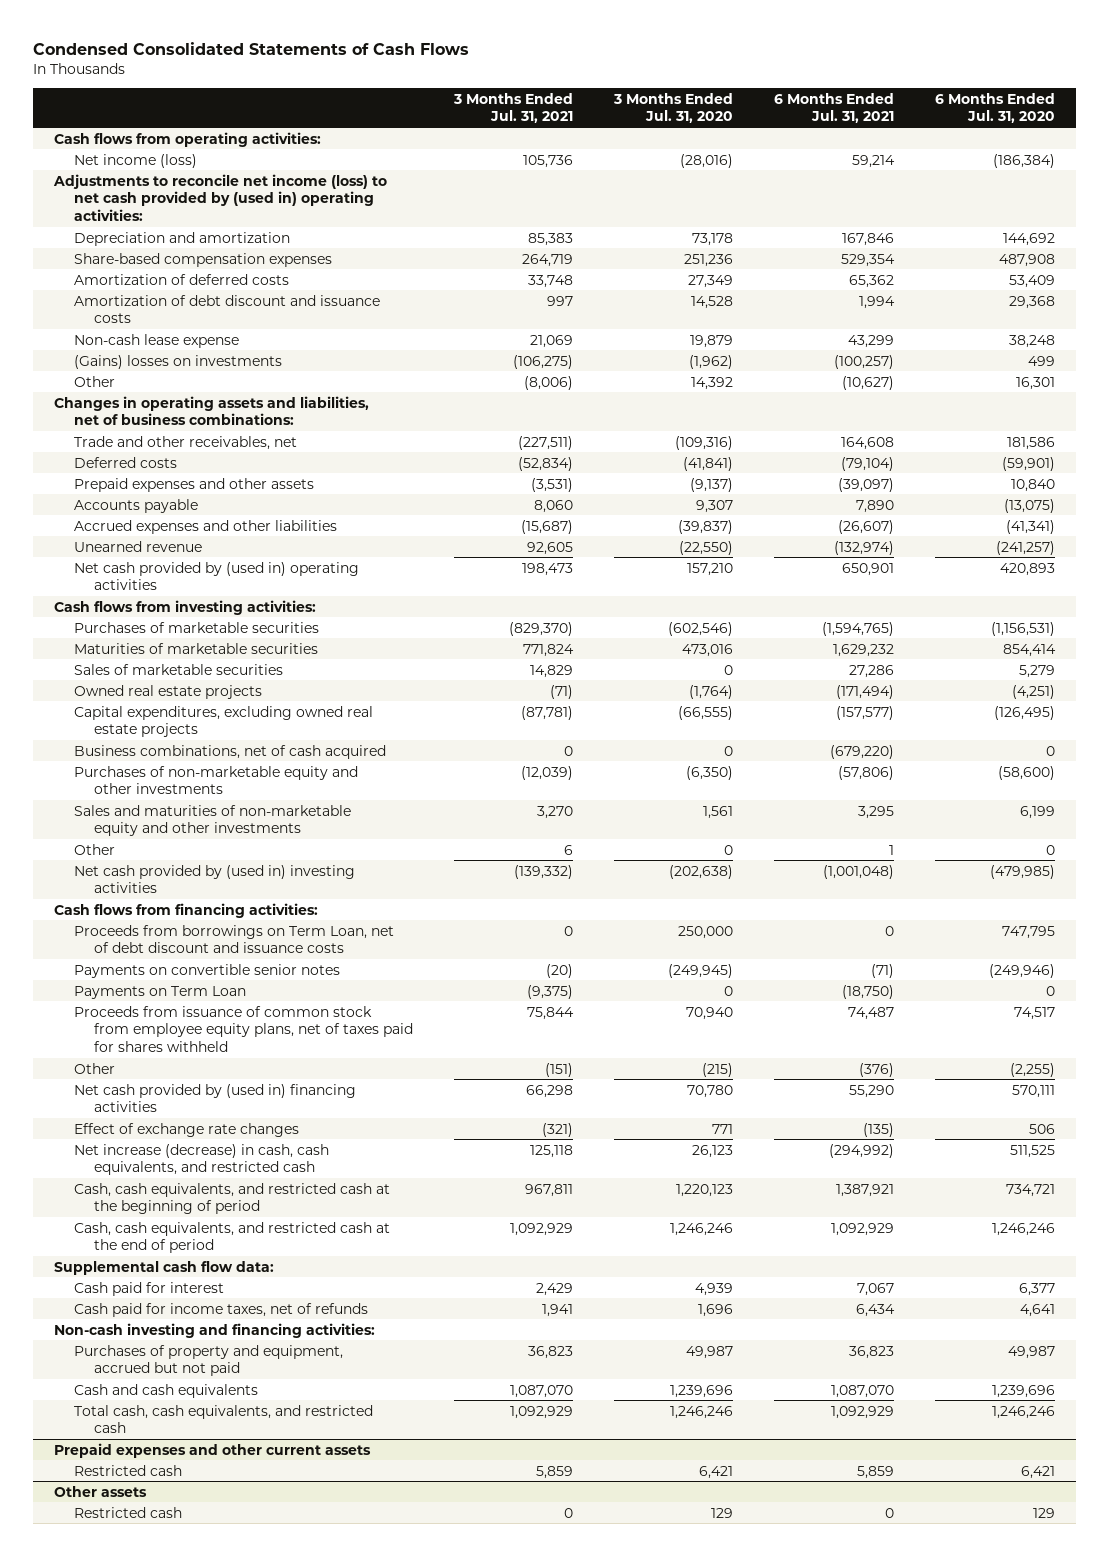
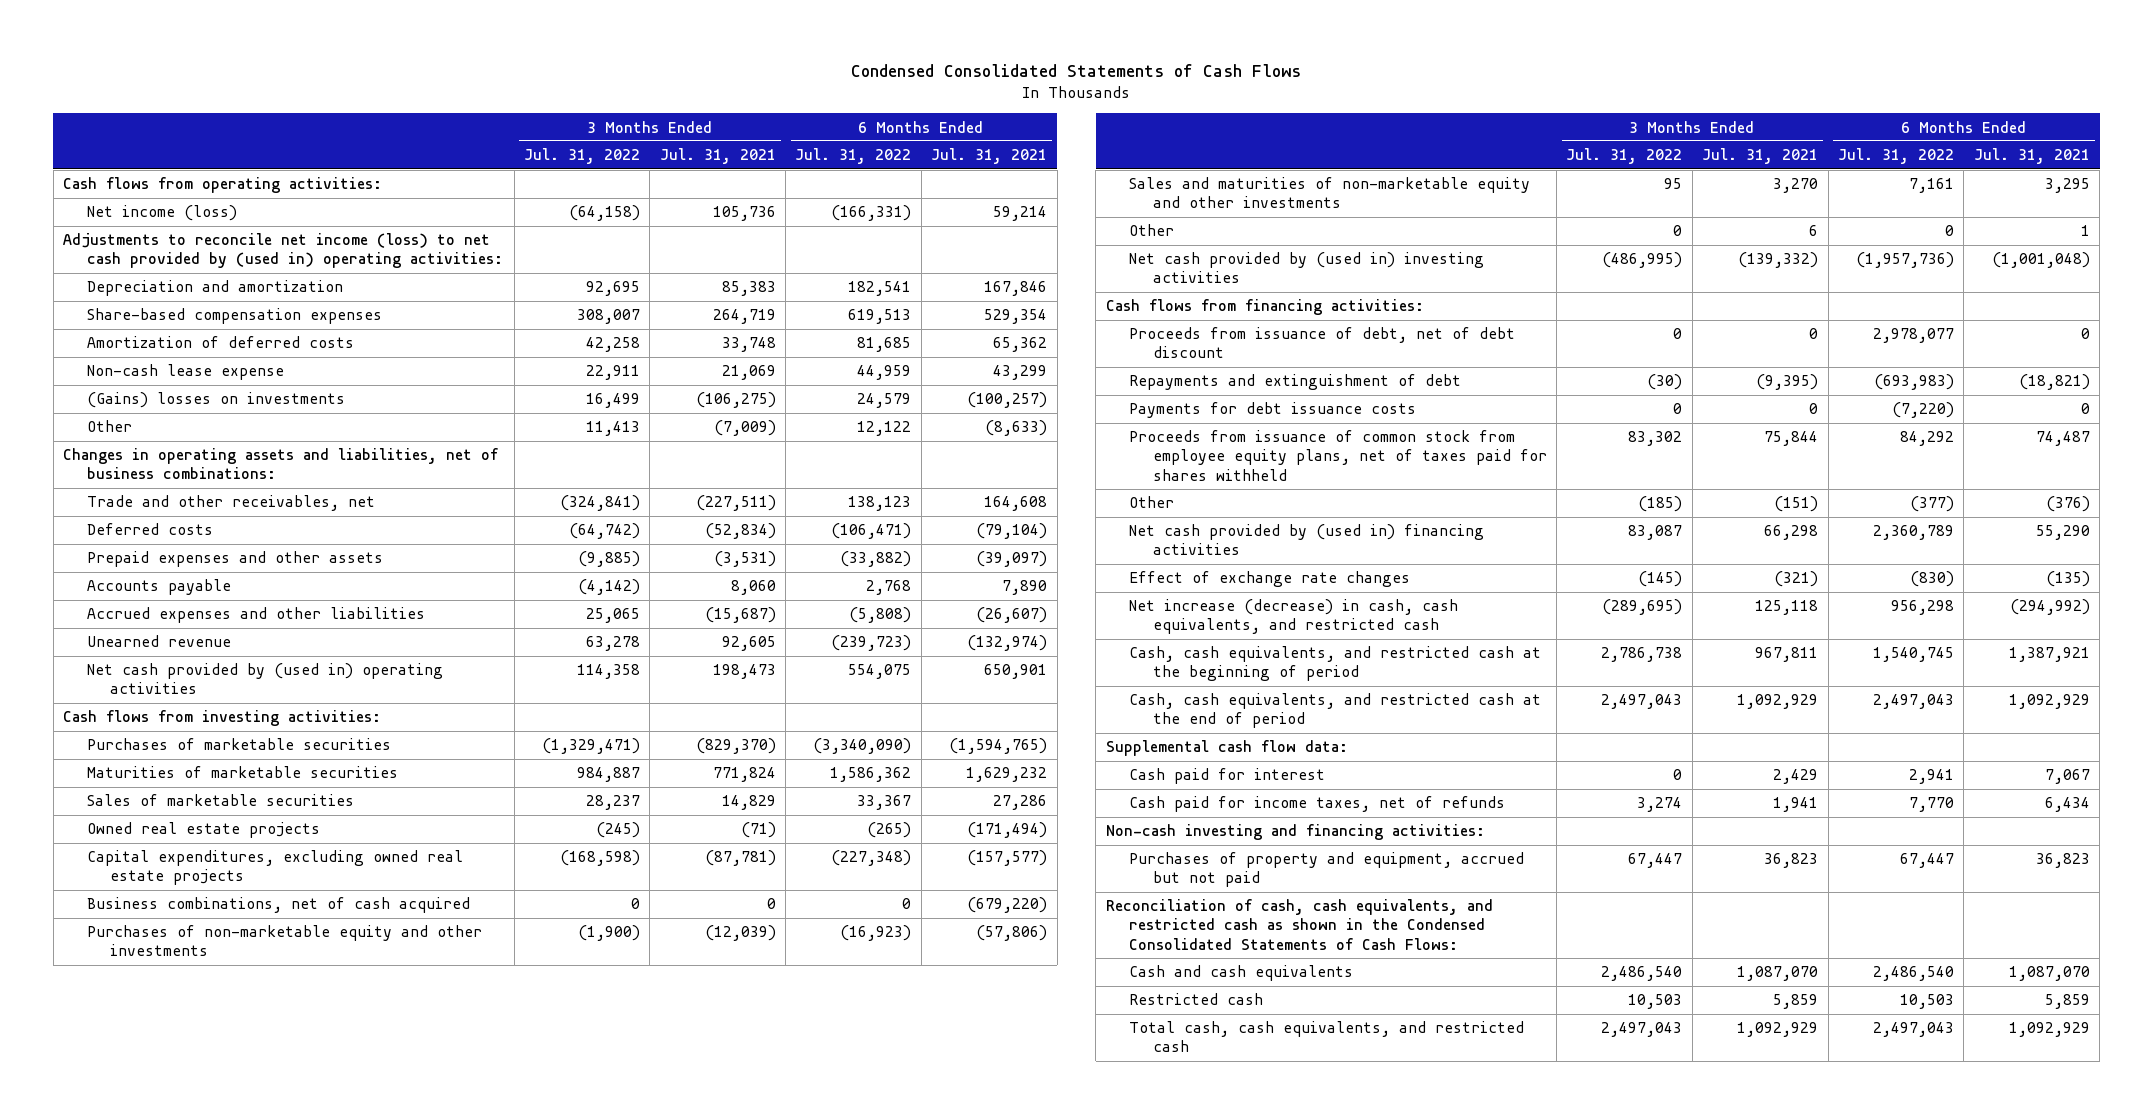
[613,92,734,124] 3 Months Ended Jul. 31, 2020 -> none
[935,92,1056,124] 6 Months Ended Jul. 31, 2020 -> none
none -> [524,148,641,165] Jul. 31, 2022
none -> [795,148,912,165] Jul. 31, 2022
[74,294,381,324] Amortization of debt discount and issuance costs -> none
[524,375,574,390] (8,006) -> [713,420,776,437] (7,009)
[842,375,895,390] (10,627) -> [985,420,1048,437] (8,633)
[74,963,341,978] Payments on convertible senior notes -> none
[74,985,247,999] Payments on Term Loan -> none
[74,924,395,954] Proceeds from borrowings on Term Loan, net of debt discount and issuance costs -> [1129,327,1516,359] Proceeds from issuance of debt, net of debt discount
none -> [1129,374,1462,391] Repayments and extinguishment of debt
none -> [1129,402,1417,419] Payments for debt issuance costs
none -> [1105,899,1493,950] Reconciliation of cash, cash equivalents, and restricted cash as shown in the Condensed Consolidated Statements of Cash Flows:
[53,1442,371,1458] Prepaid expenses and other current assets -> none
[53,1485,147,1497] Other assets -> none
[74,1506,183,1518] Restricted cash -> none
[74,1404,374,1434] Total cash, cash equivalents, and restricted cash -> [1129,1021,1525,1053] Total cash, cash equivalents, and restricted cash

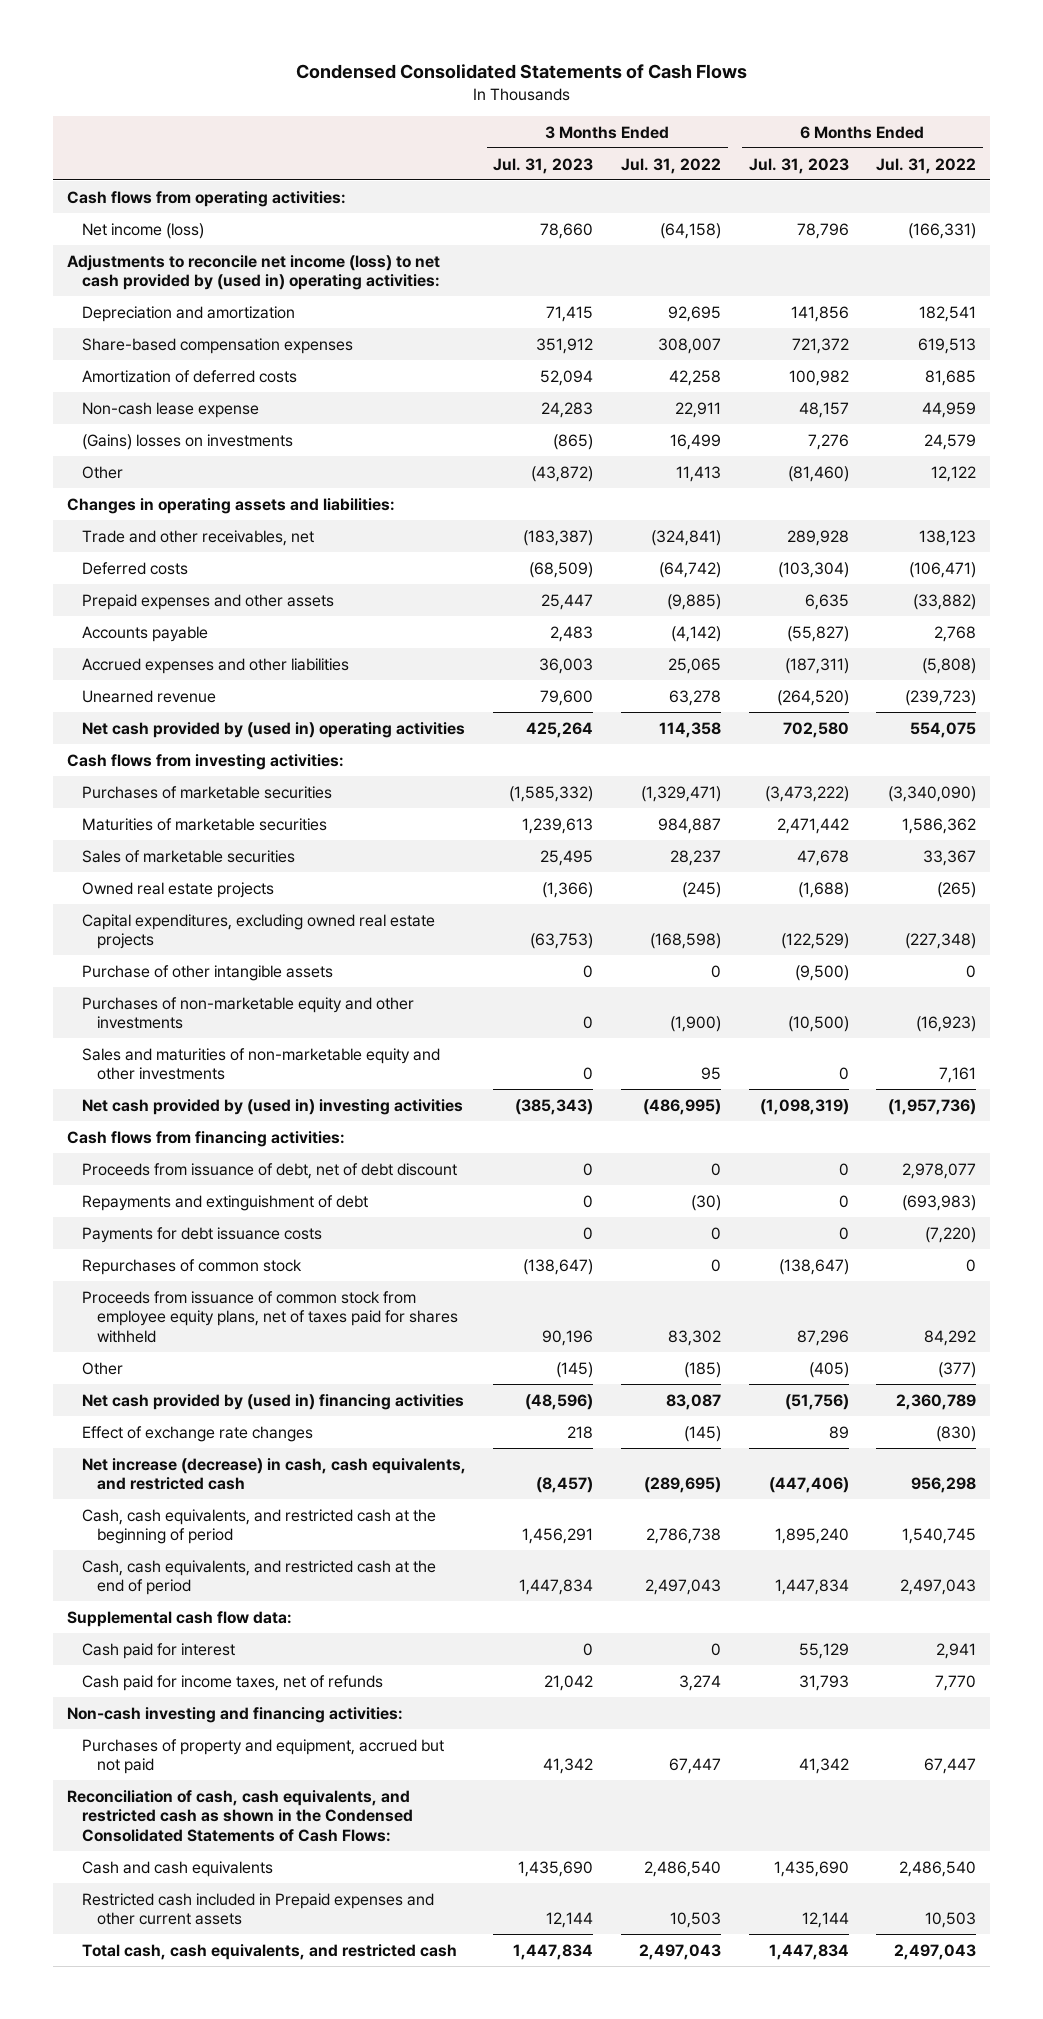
[659,148,776,165] Jul. 31, 2021 -> none
[931,148,1048,165] Jul. 31, 2021 -> none
none -> [493,157,594,174] Jul. 31, 2023
none -> [748,157,849,174] Jul. 31, 2023
[63,448,499,480] Changes in operating assets and liabilities, net of business combinations: -> [66,497,395,514] Changes in operating assets and liabilities:
[86,897,470,914] Business combinations, net of cash acquired -> none
none -> [81,964,333,981] Purchase of other intangible assets
[1129,224,1175,237] Other -> none
none -> [81,1258,302,1275] Repurchases of common stock
[1129,993,1264,1006] Restricted cash -> [81,1892,434,1926] Restricted cash included in Prepaid expenses and other current assets

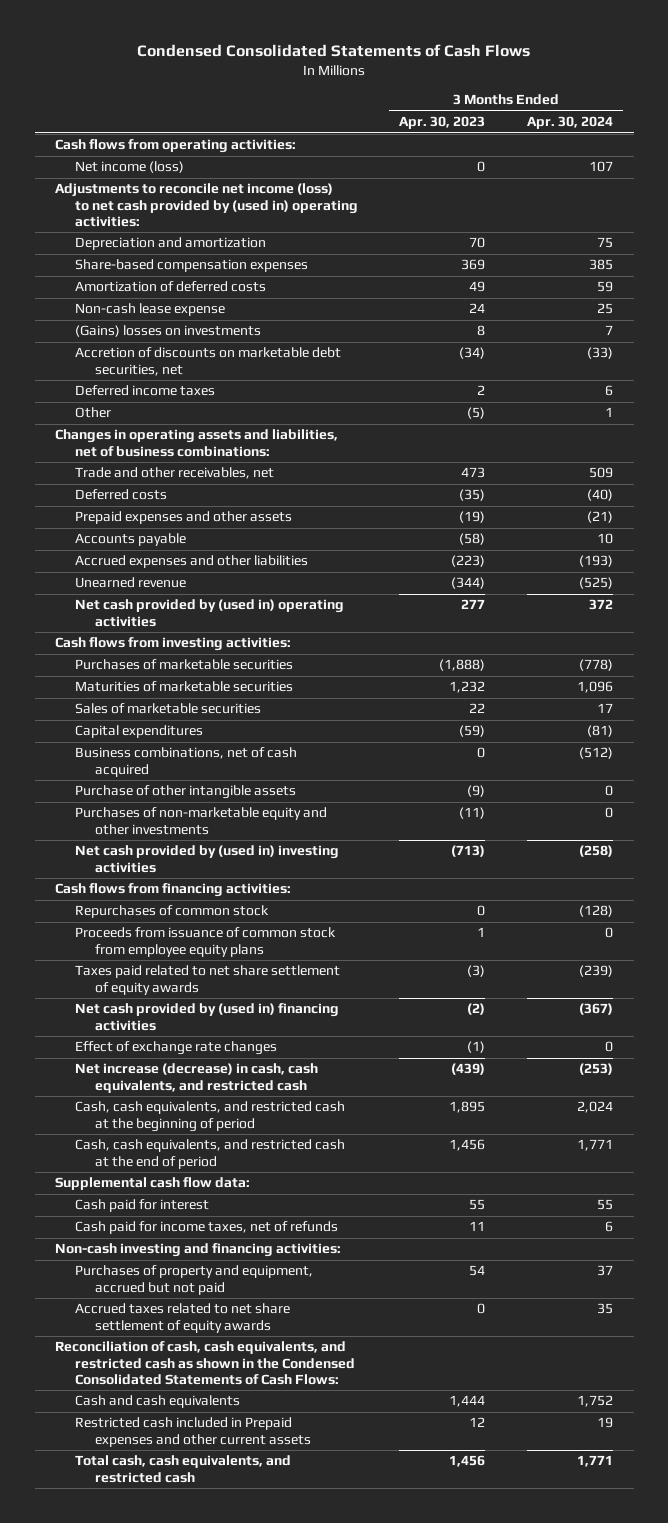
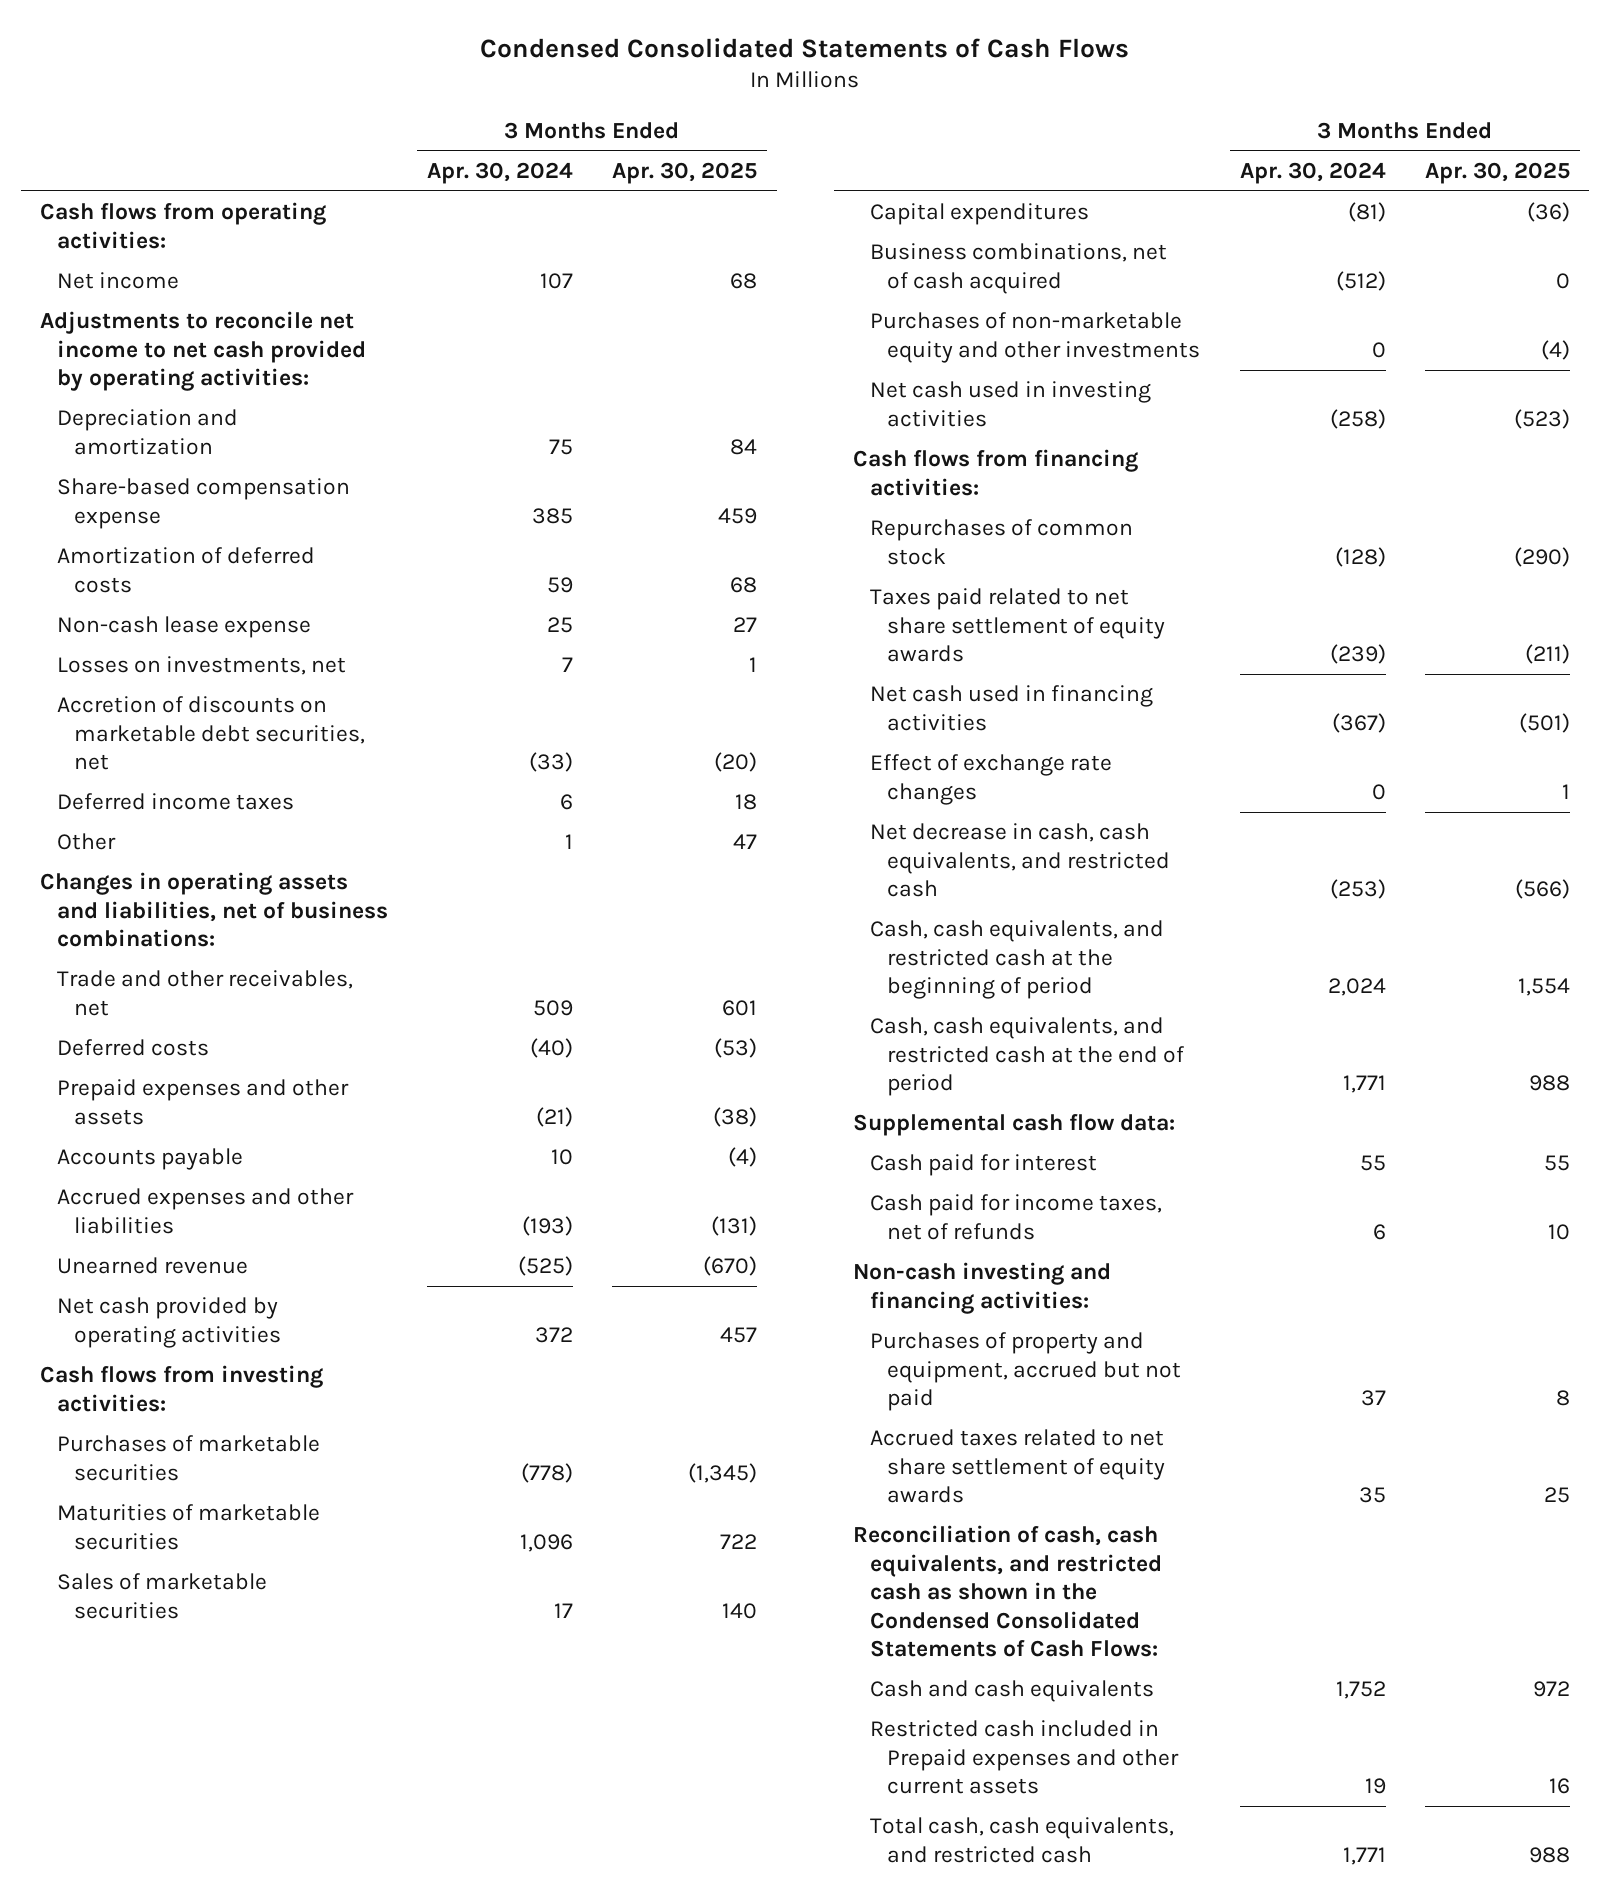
[399,116,486,130] Apr. 30, 2023 -> none
none -> [612,161,758,184] Apr. 30, 2025
[75,161,185,174] Net income (loss) -> [57,272,180,290] Net income
[55,183,359,228] Adjustments to reconcile net income (loss) to net cash provided by (used in) operating activities: -> [40,311,367,392] Adjustments to reconcile net income to net cash provided by operating activities:
[75,259,309,273] Share-based compensation expenses -> [57,478,351,529] Share-based compensation expense
[75,325,262,338] (Gains) losses on investments -> [57,656,347,676] Losses on investments, net
[75,599,345,627] Net cash provided by (used in) operating activities -> [57,1297,281,1348] Net cash provided by operating activities
[75,785,297,800] Purchase of other intangible assets -> none
[75,845,340,873] Net cash provided by (used in) investing activities -> [870,381,1152,427] Net cash used in investing activities
[75,927,337,957] Proceeds from issuance of common stock from employee equity plans -> none
[75,1003,340,1031] Net cash provided by (used in) financing activities -> [870,685,1154,731] Net cash used in financing activities
[75,1063,319,1093] Net increase (decrease) in cash, cash equivalents, and restricted cash -> [870,823,1170,898] Net decrease in cash, cash equivalents, and restricted cash

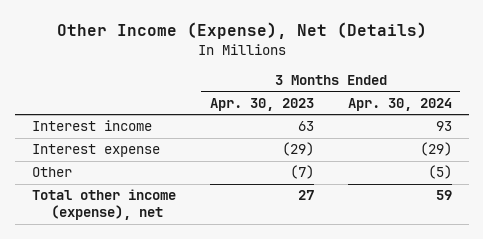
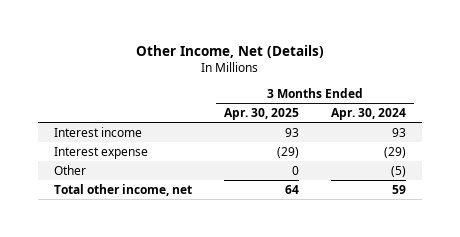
[56,22,427,40] Other Income (Expense), Net (Details) -> [135,45,324,59] Other Income, Net (Details)
[209,97,314,111] Apr. 30, 2023 -> none
none -> [223,107,299,120] Apr. 30, 2025
[31,189,176,221] Total other income (expense), net -> [53,183,192,196] Total other income, net

